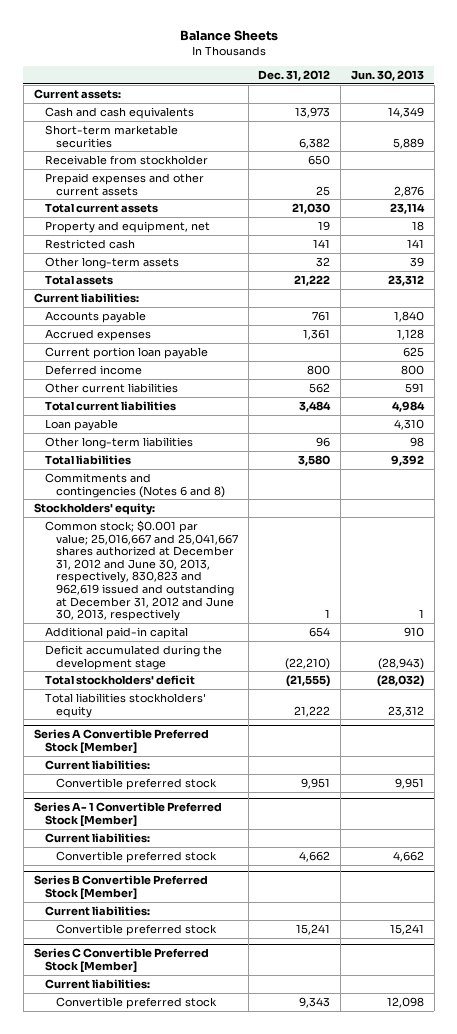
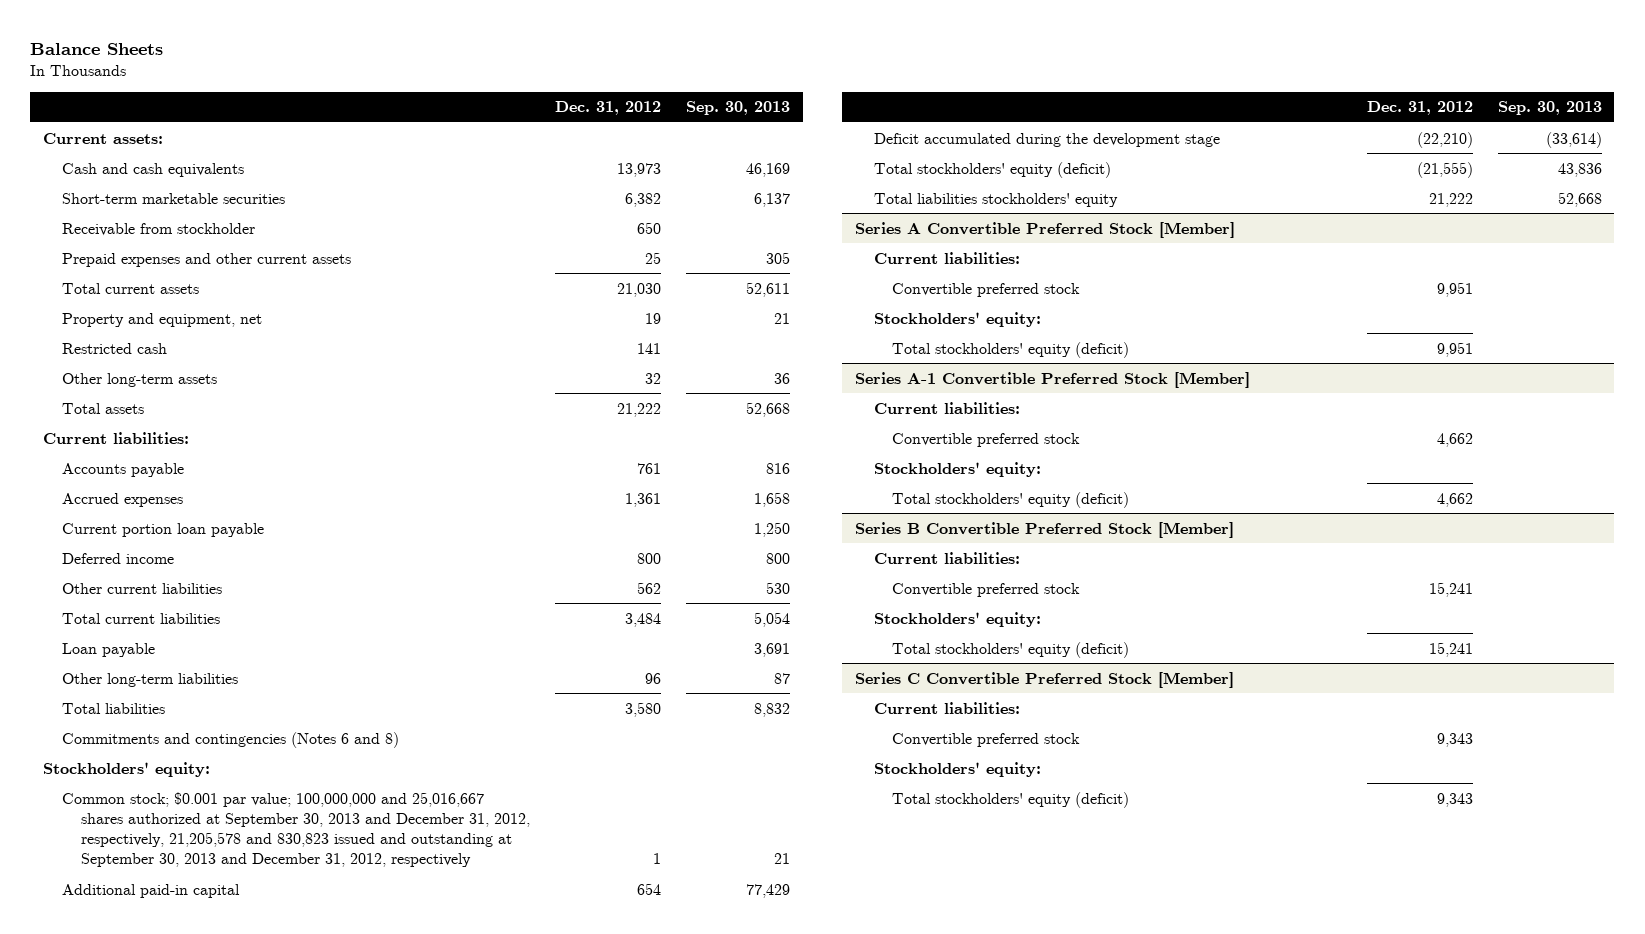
[350,70,424,82] Jun. 30, 2013 -> none
none -> [685,101,790,116] Sep. 30, 2013
[44,519,239,622] Common stock; $0.001 par value; 25,016,667 and 25,041,667 shares authorized at December 31, 2012 and June 30, 2013, respectively, 830,823 and 962,619 issued and outstanding at December 31, 2012 and June 30, 2013, respectively -> [61,791,530,868] Common stock; $0.001 par value; 100,000,000 and 25,016,667 shares authorized at September 30, 2013 and December 31, 2012, respectively, 21,205,578 and 830,823 issued and outstanding at September 30, 2013 and December 31, 2012, respectively
[44,674,195,685] Total stockholders' deficit -> [873,161,1111,178] Total stockholders' equity (deficit)
none -> [873,311,1041,327] Stockholders' equity:
none -> [892,341,1130,358] Total stockholders' equity (deficit)
[33,802,222,827] Series A- 1 Convertible Preferred Stock [Member] -> [854,371,1250,388] Series A-1 Convertible Preferred Stock [Member]
none -> [873,461,1041,477] Stockholders' equity:
none -> [892,491,1130,508] Total stockholders' equity (deficit)
none -> [873,611,1041,627] Stockholders' equity:
none -> [892,641,1130,658] Total stockholders' equity (deficit)
none -> [873,761,1041,777] Stockholders' equity:
none -> [892,791,1130,808] Total stockholders' equity (deficit)

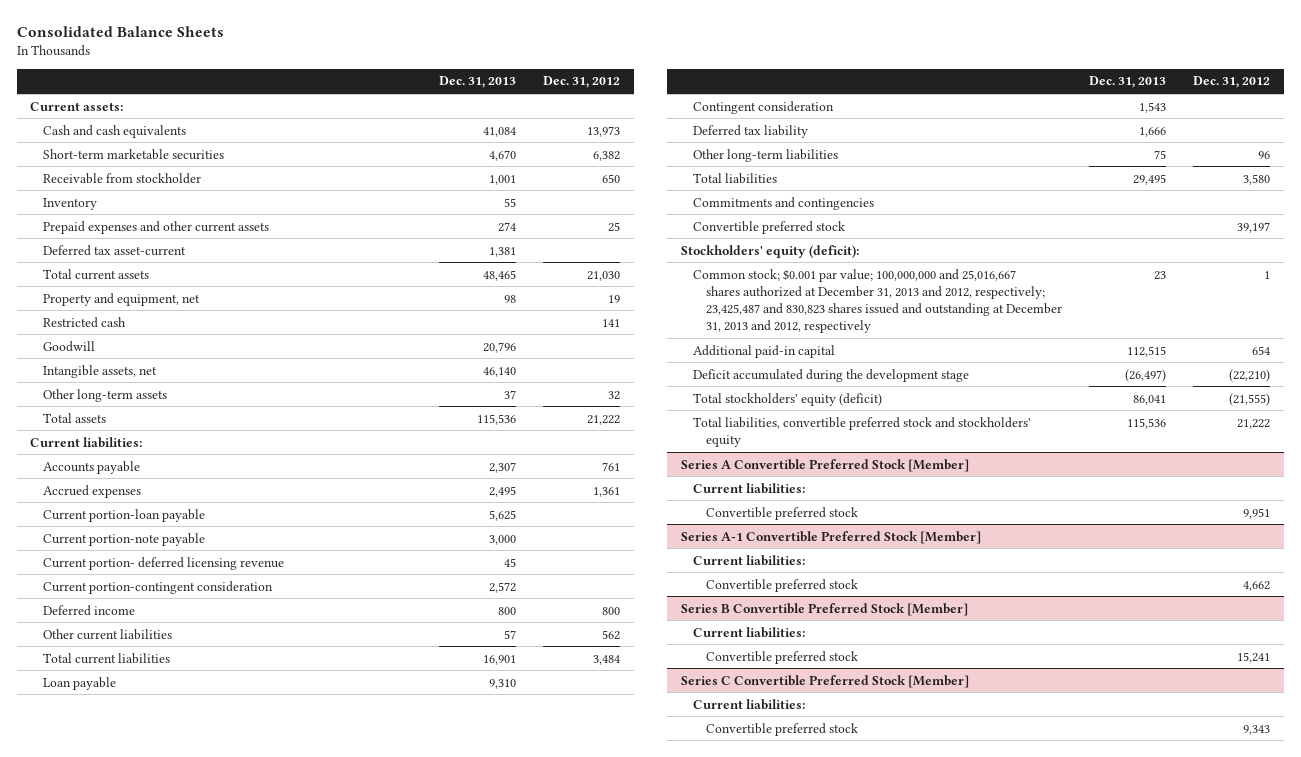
[30,42,164,55] Balance Sheets -> [16,26,224,38] Consolidated Balance Sheets
[685,101,790,116] Sep. 30, 2013 -> none
none -> [438,76,516,89] Dec. 31, 2013
none -> [42,197,97,210] Inventory
none -> [42,244,186,256] Deferred tax asset-current
none -> [42,340,95,352] Goodwill
none -> [42,364,157,378] Intangible assets, net
[61,522,264,537] Current portion loan payable -> [42,508,205,522] Current portion-loan payable
none -> [42,532,205,546] Current portion-note payable
none -> [42,556,284,570] Current portion- deferred licensing revenue
none -> [42,580,273,594] Current portion-contingent consideration
none -> [693,100,835,114] Contingent consideration
none -> [693,124,809,138] Deferred tax liability
[61,731,399,748] Commitments and contingencies (Notes 6 and 8) -> [693,196,875,210] Commitments and contingencies
none -> [693,220,846,234] Convertible preferred stock
[42,761,210,777] Stockholders' equity: -> [680,244,859,258] Stockholders' equity (deficit):
[61,791,530,868] Common stock; $0.001 par value; 100,000,000 and 25,016,667 shares authorized at September 30, 2013 and December 31, 2012, respectively, 21,205,578 and 830,823 issued and outstanding at September 30, 2013 and December 31, 2012, respectively -> [693,268,1062,334] Common stock; $0.001 par value; 100,000,000 and 25,016,667 shares authorized at December 31, 2013 and 2012, respectively; 23,425,487 and 830,823 shares issued and outstanding at December 31, 2013 and 2012, respectively
[873,192,1118,207] Total liabilities stockholders' equity -> [693,416,1032,447] Total liabilities, convertible preferred stock and stockholders' equity
[873,311,1041,327] Stockholders' equity: -> none
[892,341,1130,358] Total stockholders' equity (deficit) -> none
[873,461,1041,477] Stockholders' equity: -> none
[892,491,1130,508] Total stockholders' equity (deficit) -> none
[873,611,1041,627] Stockholders' equity: -> none
[892,641,1130,658] Total stockholders' equity (deficit) -> none
[873,761,1041,777] Stockholders' equity: -> none
[892,791,1130,808] Total stockholders' equity (deficit) -> none

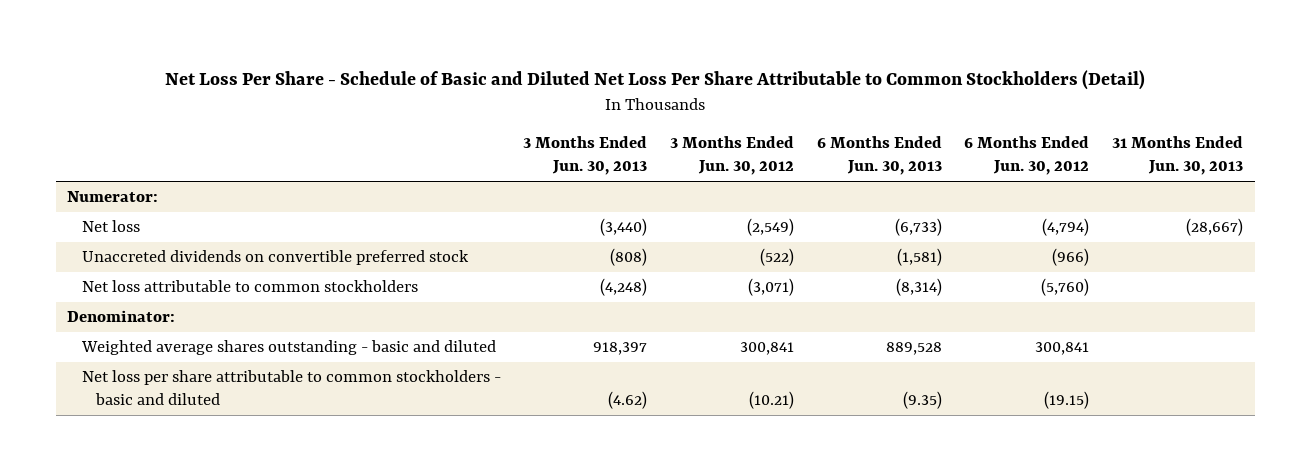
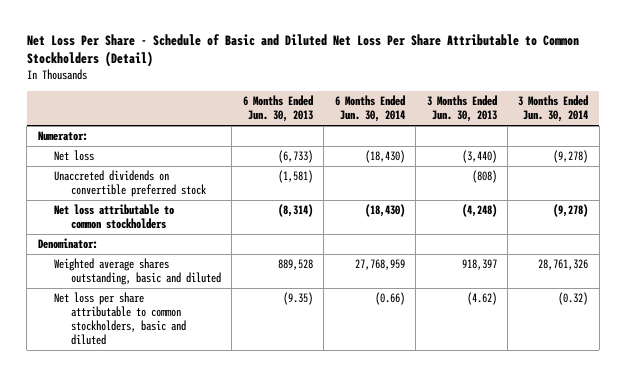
[670,136,795,176] 3 Months Ended Jun. 30, 2012 -> none
[964,136,1090,176] 6 Months Ended Jun. 30, 2012 -> none
[1112,136,1244,176] 31 Months Ended Jun. 30, 2013 -> none
none -> [334,95,405,123] 6 Months Ended Jun. 30, 2014
none -> [518,95,589,123] 3 Months Ended Jun. 30, 2014
[80,340,496,356] Weighted average shares outstanding - basic and diluted -> [54,258,222,286] Weighted average shares outstanding, basic and diluted
[81,370,501,406] Net loss per share attributable to common stockholders - basic and diluted -> [54,292,187,346] Net loss per share attributable to common stockholders, basic and diluted

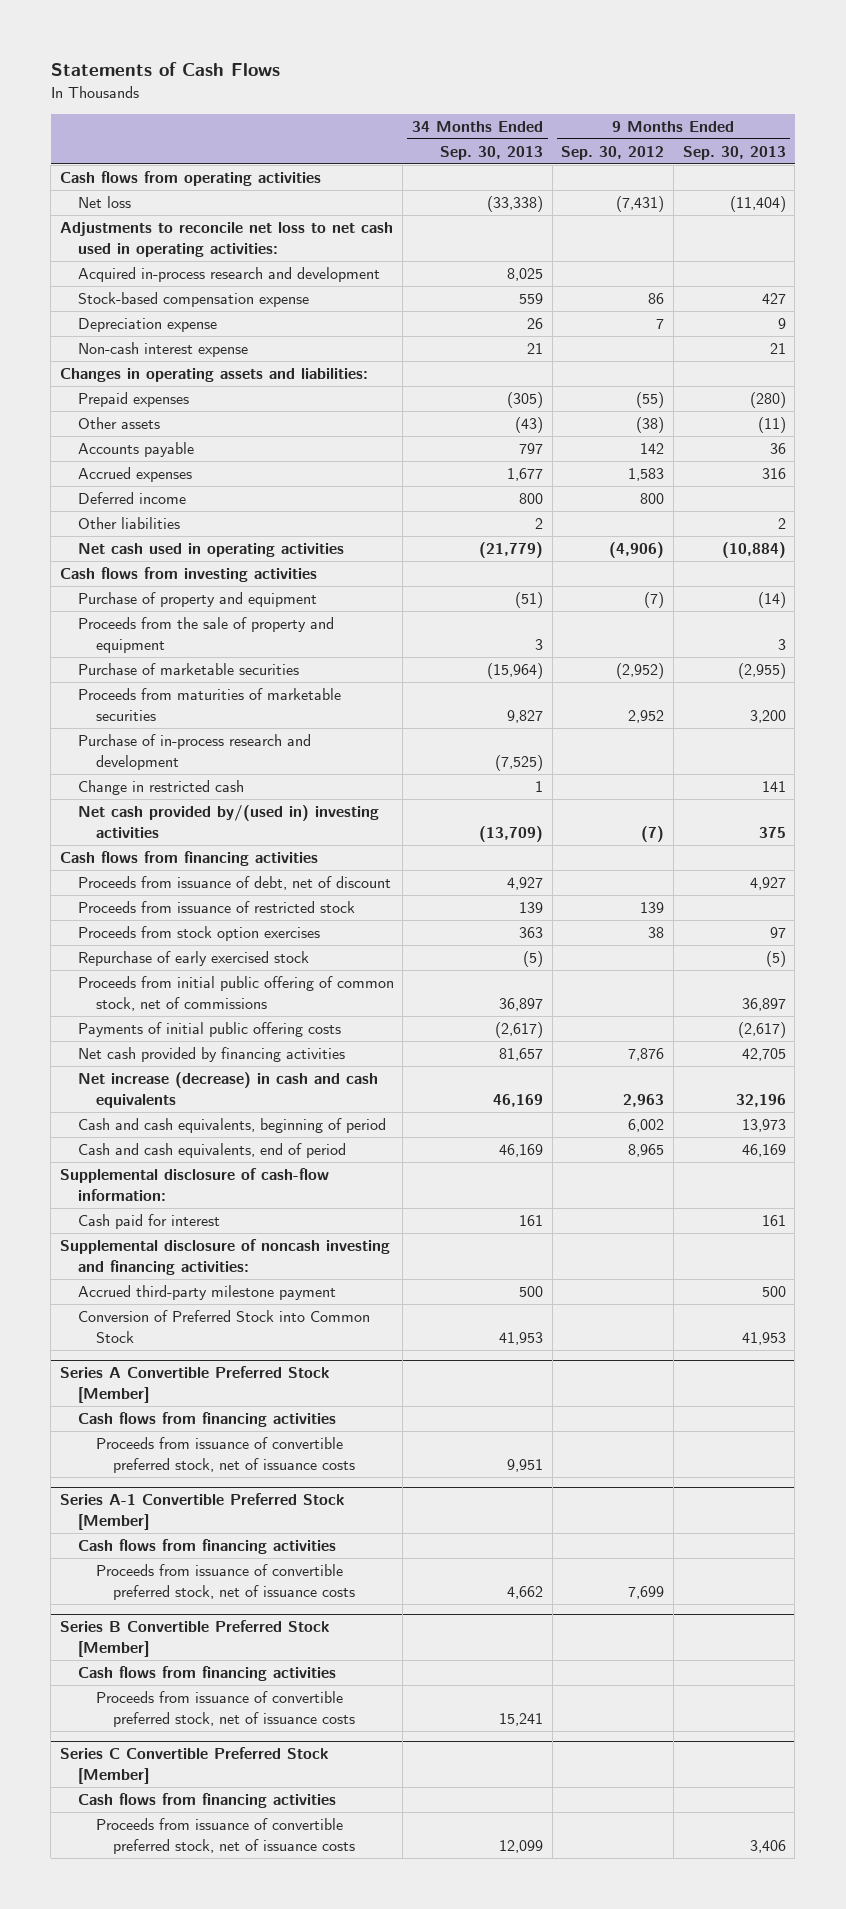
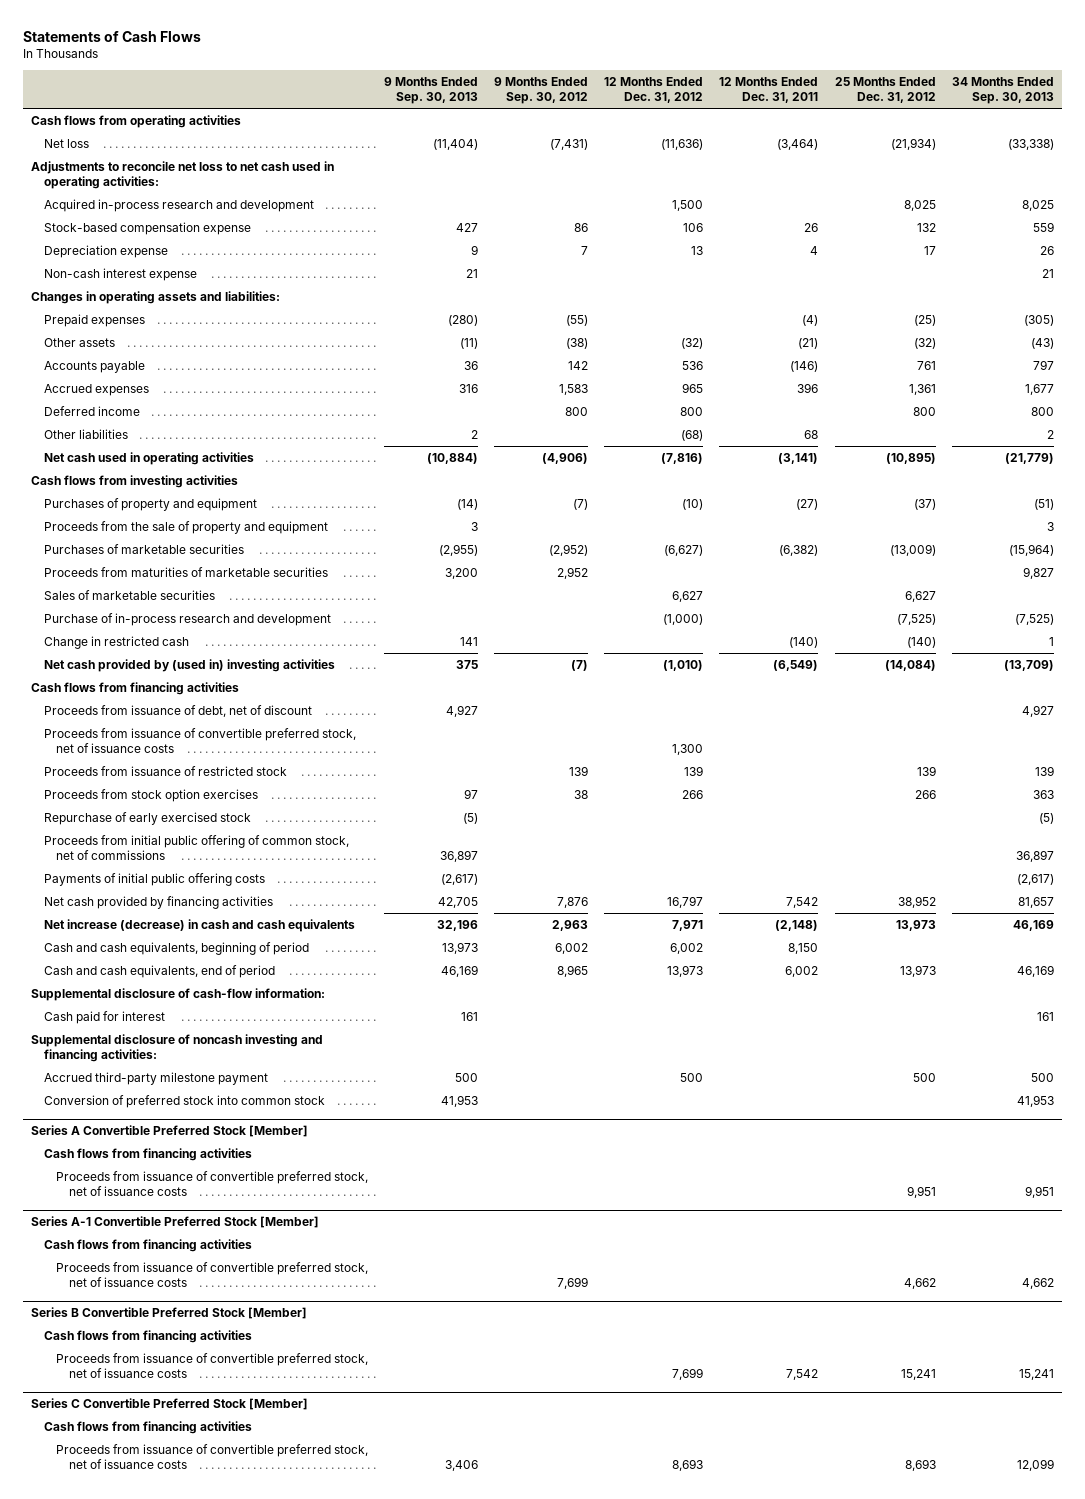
none -> [604,77,704,104] 12 Months Ended Dec. 31, 2012
none -> [719,77,819,104] 12 Months Ended Dec. 31, 2011
none -> [834,77,936,104] 25 Months Ended Dec. 31, 2012
[77,592,317,608] Purchase of property and equipment -> [43,497,257,511] Purchases of property and equipment
[77,663,299,676] Purchase of marketable securities -> [43,543,244,554] Purchases of marketable securities
none -> [43,589,215,600] Sales of marketable securities
[77,805,379,838] Net cash provided by/(used in) investing activities -> [43,658,335,672] Net cash provided by (used in) investing activities
none -> [43,727,356,753] Proceeds from issuance of convertible preferred stock, net of issuance costs
[77,1310,370,1343] Conversion of Preferred Stock into Common Stock -> [43,1094,325,1108] Conversion of preferred stock into common stock

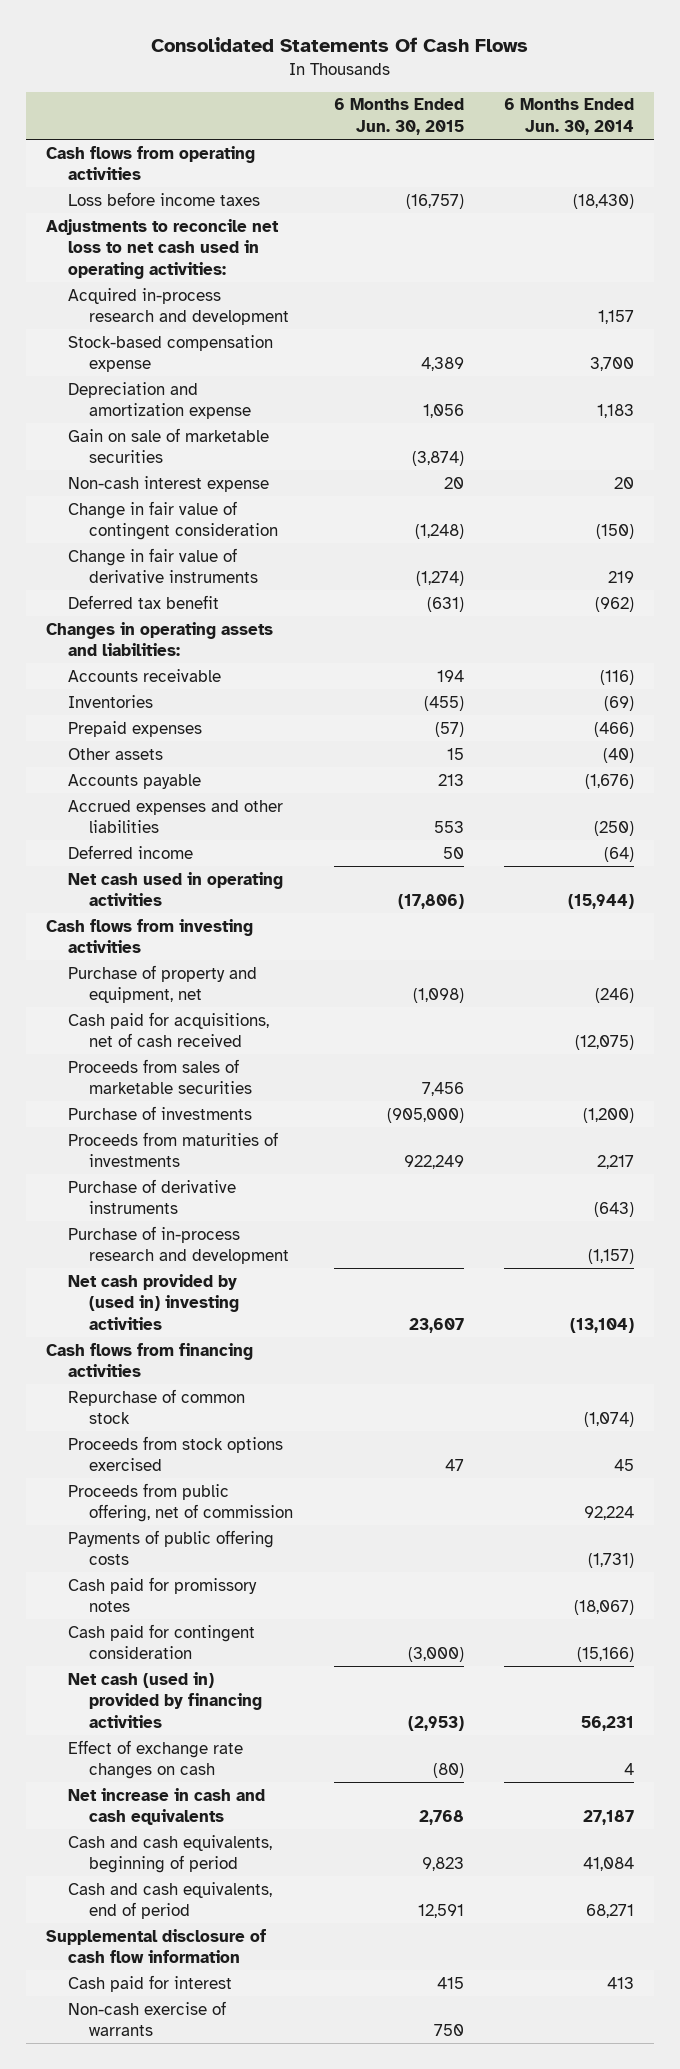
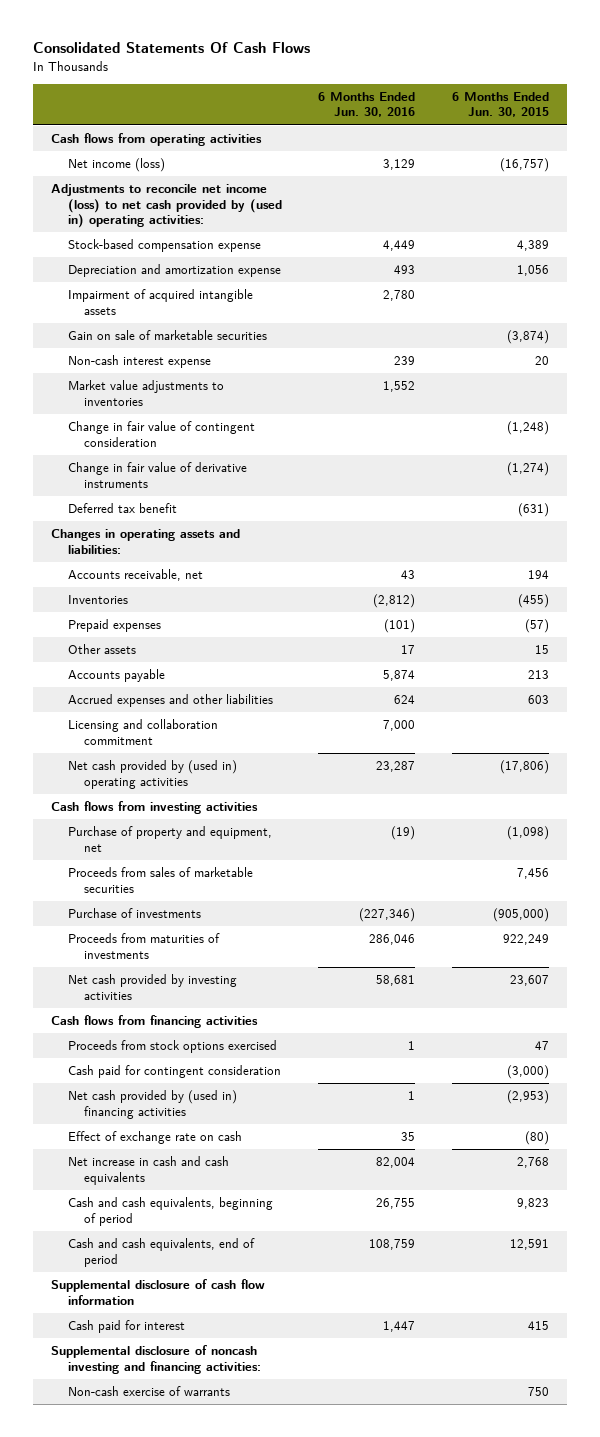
[503,98,634,136] 6 Months Ended Jun. 30, 2014 -> none
none -> [318,91,416,118] 6 Months Ended Jun. 30, 2016
[67,287,290,326] Acquired in-process research and development -> none
[67,191,260,206] Loss before income taxes -> [67,158,165,173] Net income (loss)
[46,218,280,279] Adjustments to reconcile net loss to net cash used in operating activities: -> [51,184,282,229] Adjustments to reconcile net income (loss) to net cash provided by (used in) operating activities:
none -> [67,289,253,315] Impairment of acquired intangible assets
none -> [67,380,224,406] Market value adjustments to inventories
[67,668,221,682] Accounts receivable -> [67,569,203,582] Accounts receivable, net
[67,844,193,859] Deferred income -> none
[433,821,464,834] 553 -> [527,695,549,705] 603
none -> [67,719,218,745] Licensing and collaboration commitment
[67,871,283,907] Net cash used in operating activities -> [67,760,237,789] Net cash provided by (used in) operating activities
[67,1011,269,1048] Cash paid for acquisitions, net of cash received -> none
[67,1178,236,1215] Purchase of derivative instruments -> none
[67,1225,290,1265] Purchase of in-process research and development -> none
[67,1273,240,1330] Net cash provided by (used in) investing activities -> [67,974,237,1000] Net cash provided by investing activities
[67,1388,245,1425] Repurchase of common stock -> none
[67,1482,294,1523] Proceeds from public offering, net of commission -> none
[67,1529,274,1566] Payments of public offering costs -> none
[67,1576,257,1613] Cash paid for promissory notes -> none
[67,1671,263,1728] Net cash (used in) provided by financing activities -> [67,1090,237,1119] Net cash provided by (used in) financing activities
[67,1739,243,1780] Effect of exchange rate changes on cash -> [67,1131,242,1145] Effect of exchange rate on cash
none -> [51,1345,261,1374] Supplemental disclosure of noncash investing and financing activities:

